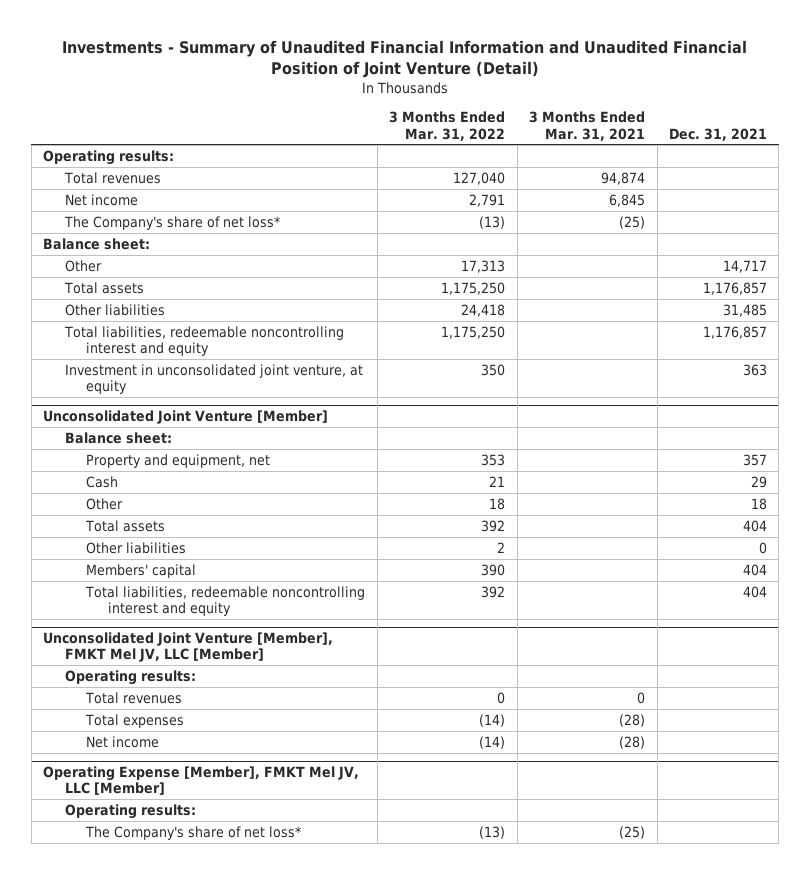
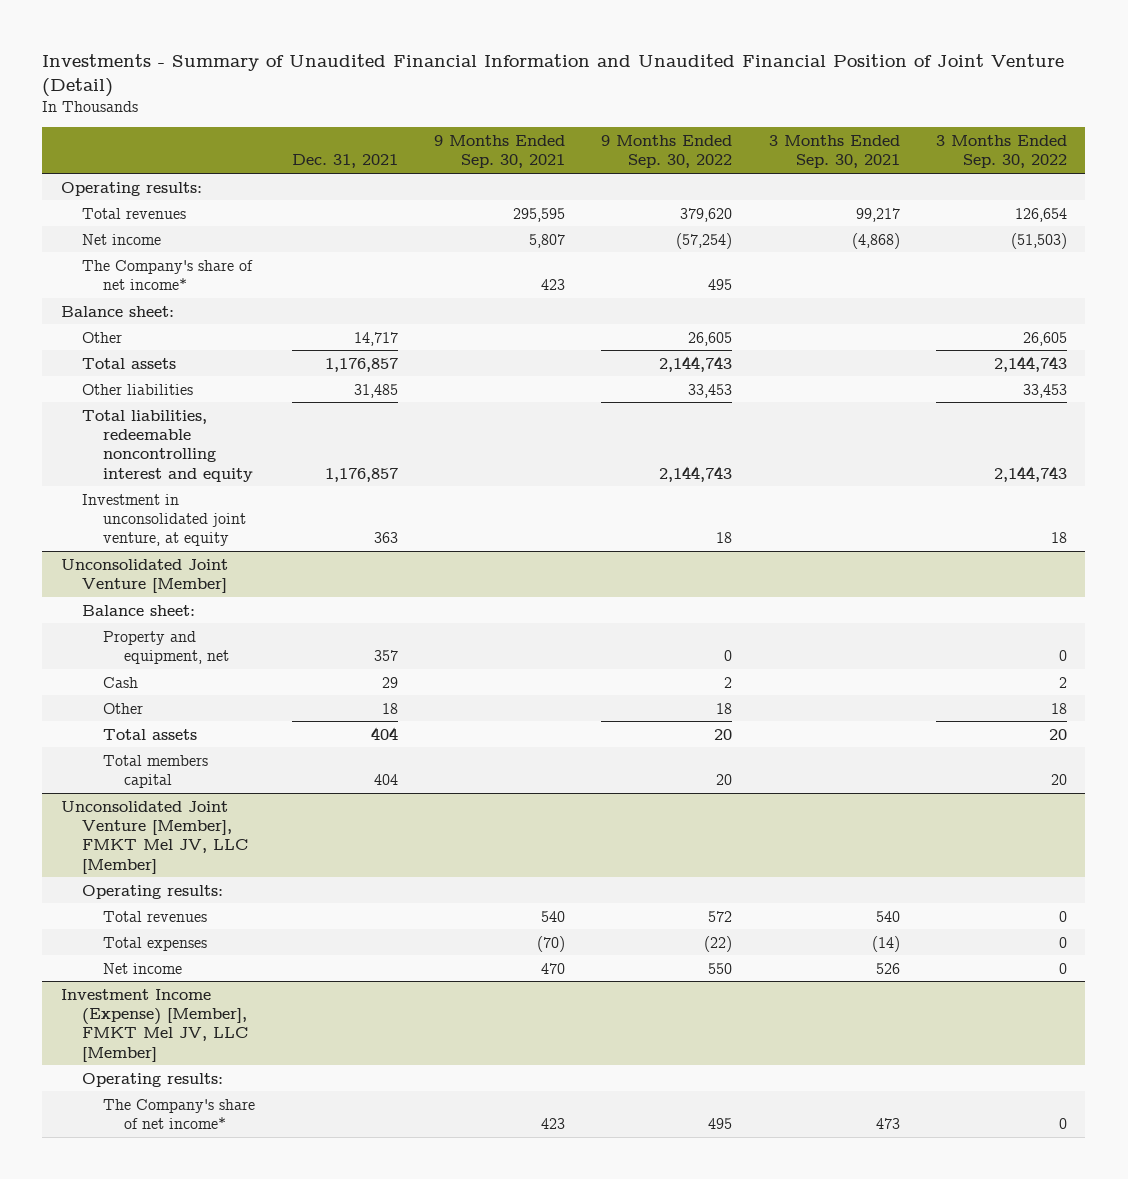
[389,111,506,141] 3 Months Ended Mar. 31, 2022 -> none
[529,111,646,141] 3 Months Ended Mar. 31, 2021 -> none
none -> [433,134,565,169] 9 Months Ended Sep. 30, 2021
none -> [601,134,733,169] 9 Months Ended Sep. 30, 2022
none -> [768,134,900,169] 3 Months Ended Sep. 30, 2021
none -> [936,134,1068,169] 3 Months Ended Sep. 30, 2022
[63,215,280,230] The Company's share of net loss* -> [81,259,253,290] The Company's share of net income*
[86,541,187,554] Other liabilities -> none
[85,585,366,617] Total liabilities, redeemable noncontrolling interest and equity -> none
[86,563,197,578] Members' capital -> [103,754,209,788] Total members capital
[43,765,360,796] Operating Expense [Member], FMKT Mel JV, LLC [Member] -> [60,988,248,1062] Investment Income (Expense) [Member], FMKT Mel JV, LLC [Member]
[85,825,302,840] The Company's share of net loss* -> [103,1098,256,1129] The Company's share of net income*

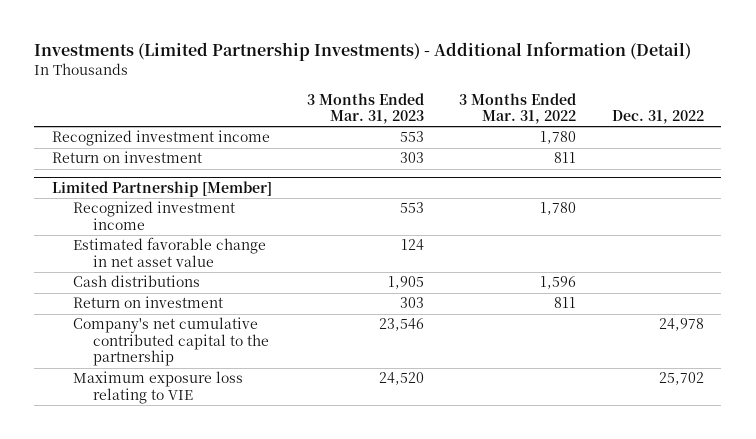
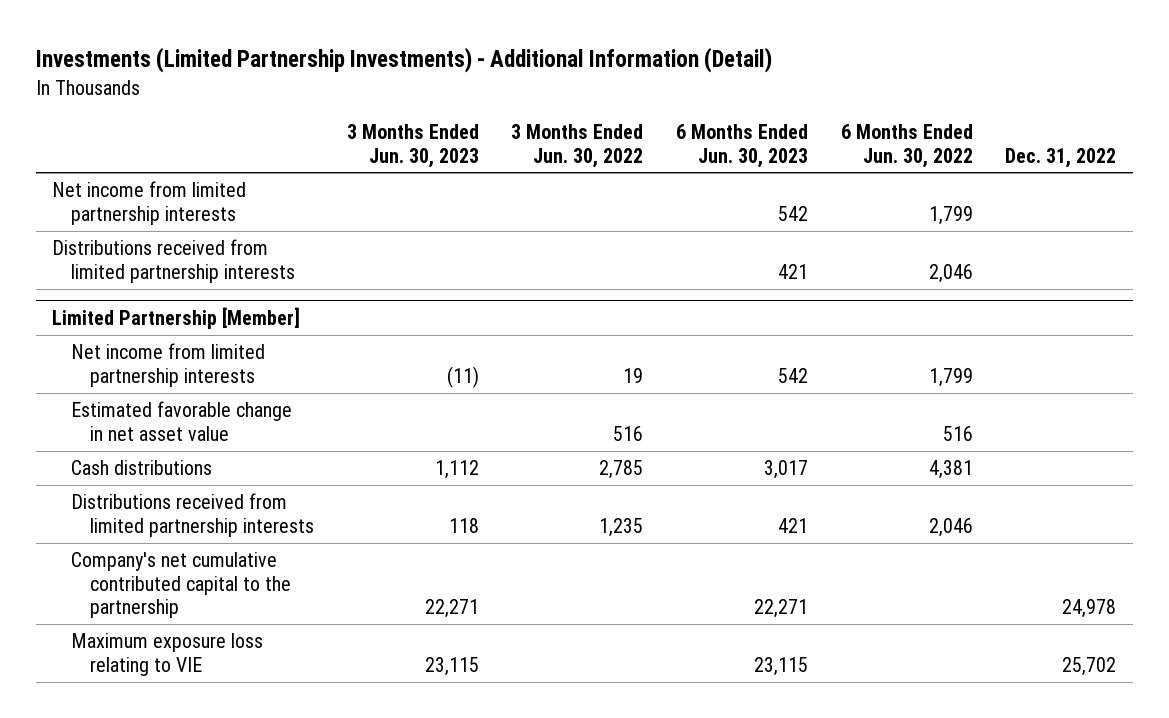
[307,92,425,125] 3 Months Ended Mar. 31, 2023 -> none
[459,92,577,125] 3 Months Ended Mar. 31, 2022 -> none
none -> [346,123,479,168] 3 Months Ended Jun. 30, 2023
none -> [511,123,644,168] 3 Months Ended Jun. 30, 2022
none -> [676,123,809,168] 6 Months Ended Jun. 30, 2023
none -> [840,123,973,168] 6 Months Ended Jun. 30, 2022
[52,130,271,147] Recognized investment income -> [52,181,247,225] Net income from limited partnership interests
[52,151,203,164] Return on investment -> [52,239,296,283] Distributions received from limited partnership interests
[72,201,235,230] Recognized investment income -> [71,343,266,387] Net income from limited partnership interests
[72,296,223,309] Return on investment -> [71,493,315,537] Distributions received from limited partnership interests

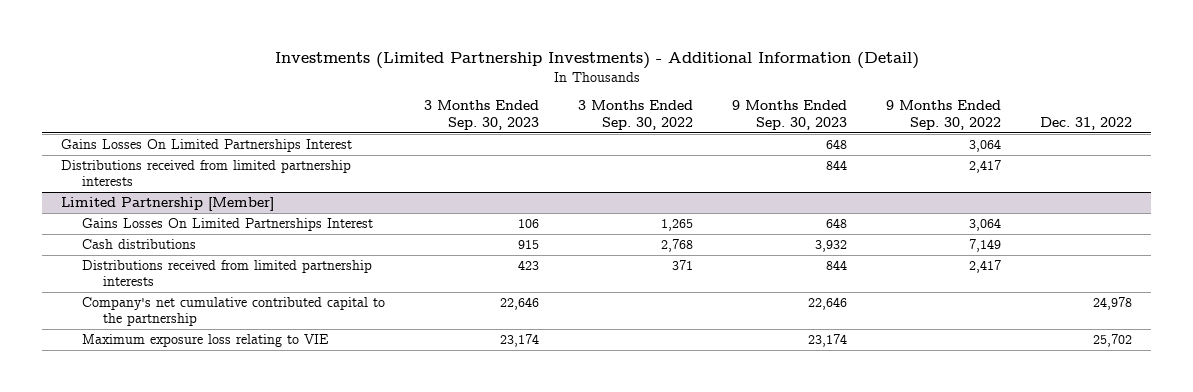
[346,123,479,168] 3 Months Ended Jun. 30, 2023 -> none
[511,123,644,168] 3 Months Ended Jun. 30, 2022 -> none
[676,123,809,168] 6 Months Ended Jun. 30, 2023 -> none
[840,123,973,168] 6 Months Ended Jun. 30, 2022 -> none
none -> [423,100,539,130] 3 Months Ended Sep. 30, 2023
none -> [577,100,693,130] 3 Months Ended Sep. 30, 2022
none -> [731,100,847,130] 9 Months Ended Sep. 30, 2023
none -> [885,100,1001,130] 9 Months Ended Sep. 30, 2022
[52,181,247,225] Net income from limited partnership interests -> [61,139,353,153] Gains Losses On Limited Partnerships Interest
[71,401,293,441] Estimated favorable change in net asset value -> none
[71,343,266,387] Net income from limited partnership interests -> [82,218,374,232] Gains Losses On Limited Partnerships Interest

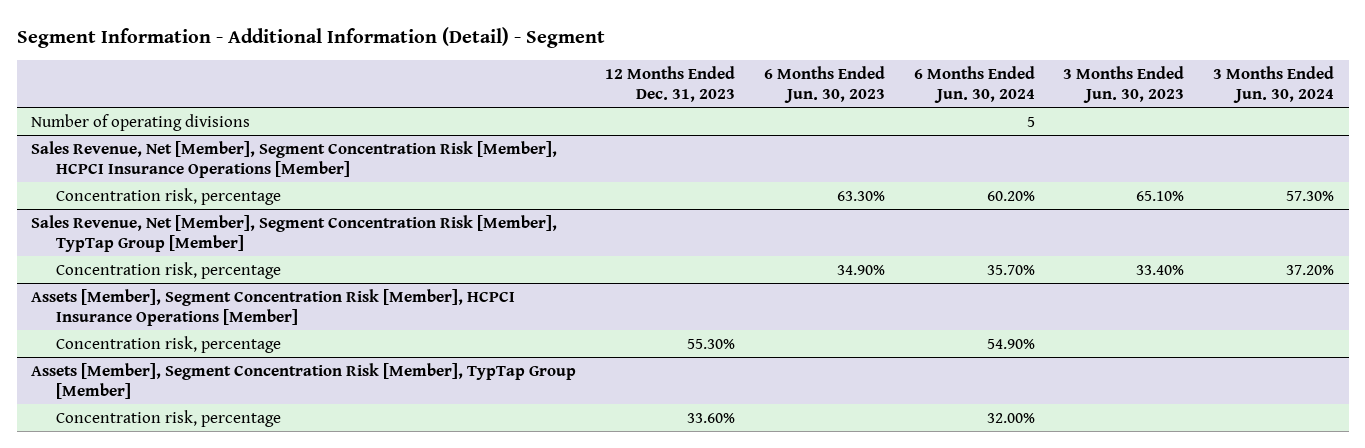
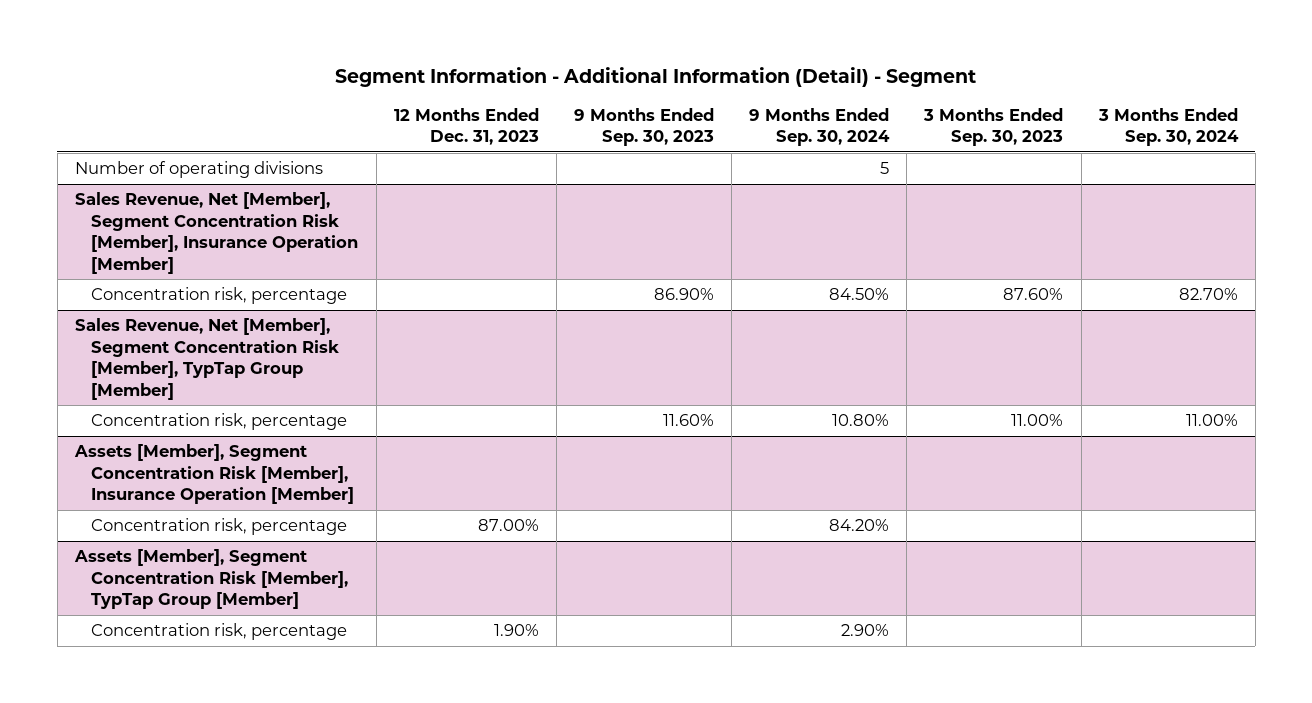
[763,66,885,104] 6 Months Ended Jun. 30, 2023 -> none
[913,66,1035,104] 6 Months Ended Jun. 30, 2024 -> none
[1063,66,1185,104] 3 Months Ended Jun. 30, 2023 -> none
[1213,66,1335,104] 3 Months Ended Jun. 30, 2024 -> none
none -> [573,107,714,147] 9 Months Ended Sep. 30, 2023
none -> [749,107,891,147] 9 Months Ended Sep. 30, 2024
none -> [923,107,1064,147] 3 Months Ended Sep. 30, 2023
none -> [1097,107,1239,147] 3 Months Ended Sep. 30, 2024
[31,140,558,178] Sales Revenue, Net [Member], Segment Concentration Risk [Member], HCPCI Insurance Operations [Member] -> [74,192,359,274] Sales Revenue, Net [Member], Segment Concentration Risk [Member], Insurance Operation [Member]
[31,288,516,326] Assets [Member], Segment Concentration Risk [Member], HCPCI Insurance Operations [Member] -> [73,444,355,505] Assets [Member], Segment Concentration Risk [Member], Insurance Operation [Member]
[686,338,735,349] 55.30% -> [477,519,539,532] 87.00%
[686,412,735,423] 33.60% -> [493,624,539,637] 1.90%

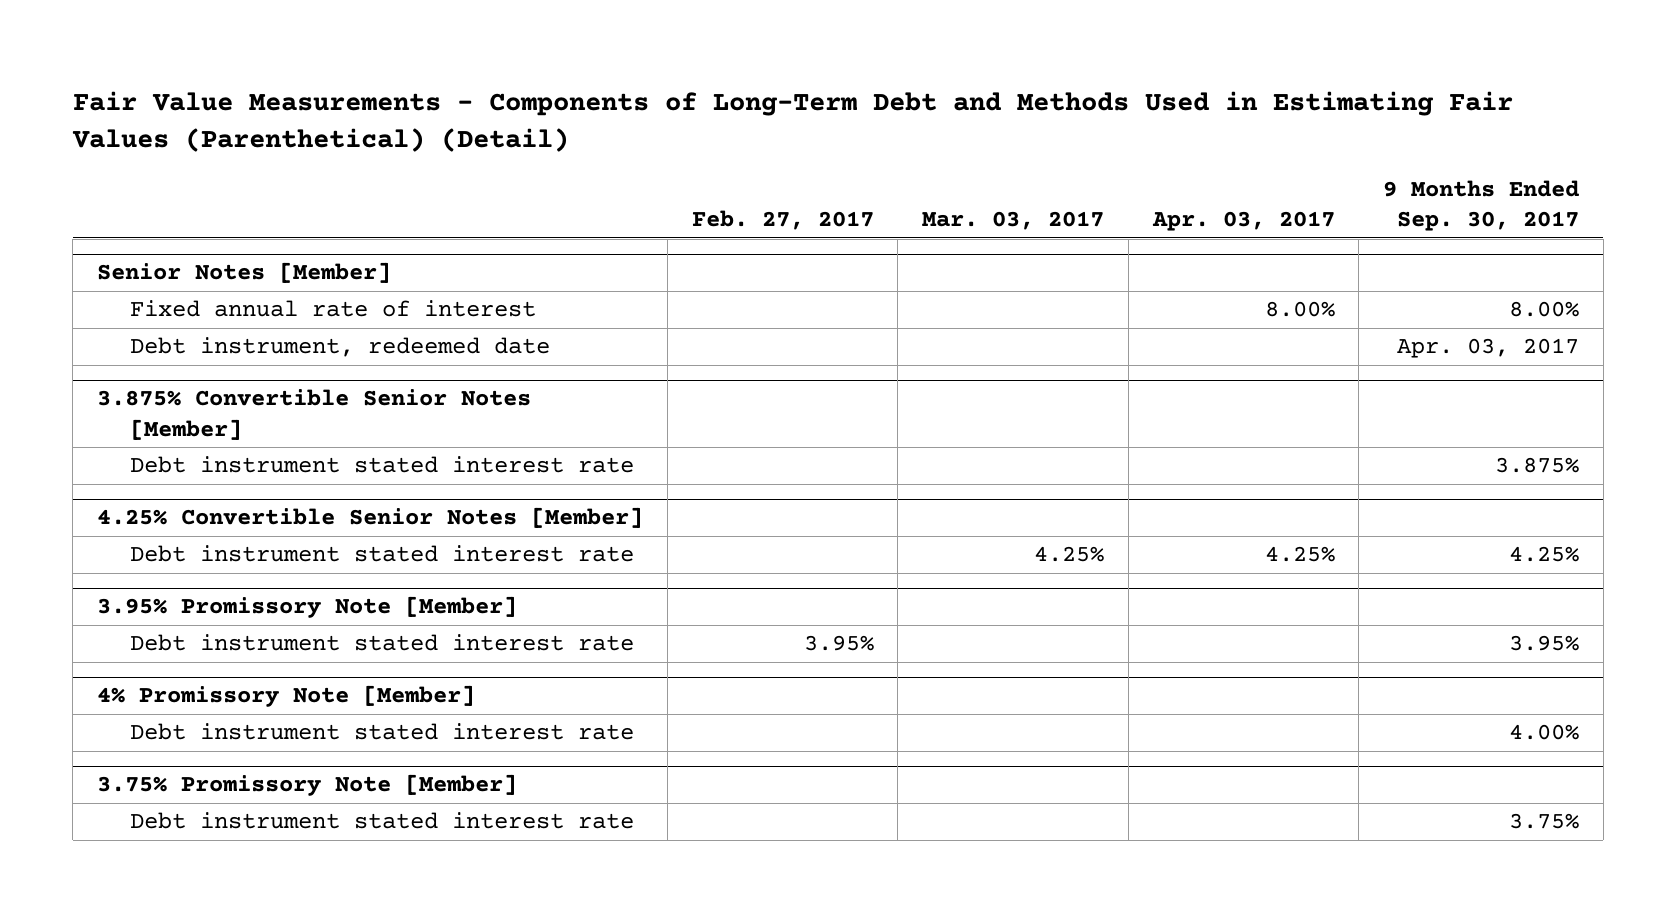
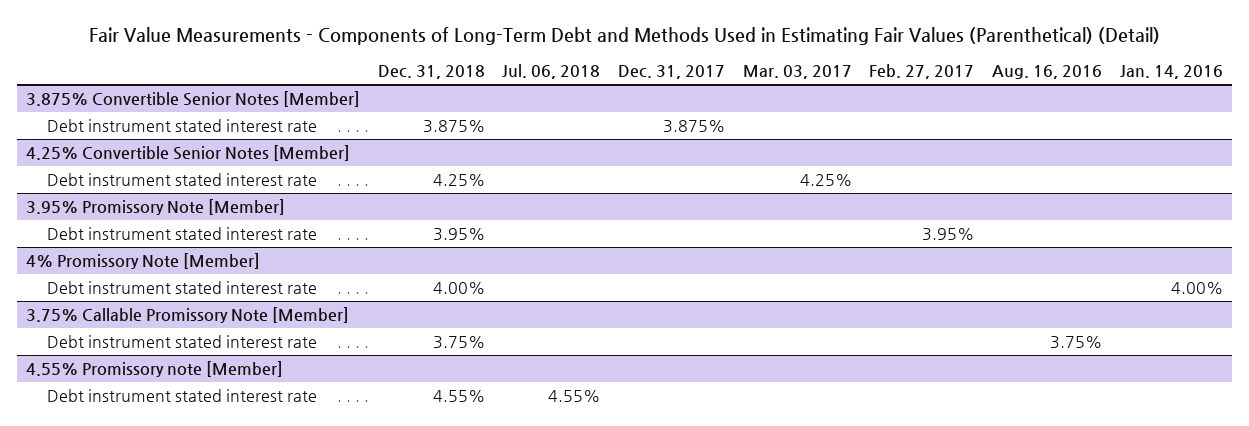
[1151,211,1335,232] Apr. 03, 2017 -> none
[1383,180,1580,232] 9 Months Ended Sep. 30, 2017 -> none
none -> [377,65,485,80] Dec. 31, 2018
none -> [502,64,601,80] Jul. 06, 2018
none -> [618,65,726,80] Dec. 31, 2017
none -> [992,65,1103,80] Aug. 16, 2016
none -> [1119,65,1223,80] Jan. 14, 2016
[97,262,392,284] Senior Notes [Member] -> none
[130,300,537,318] Fixed annual rate of interest -> none
[130,337,551,358] Debt instrument, redeemed date -> none
[97,774,518,797] 3.75% Promissory Note [Member] -> [26,307,350,324] 3.75% Callable Promissory Note [Member]
none -> [26,361,284,378] 4.55% Promissory note [Member]
none -> [46,389,317,403] Debt instrument stated interest rate

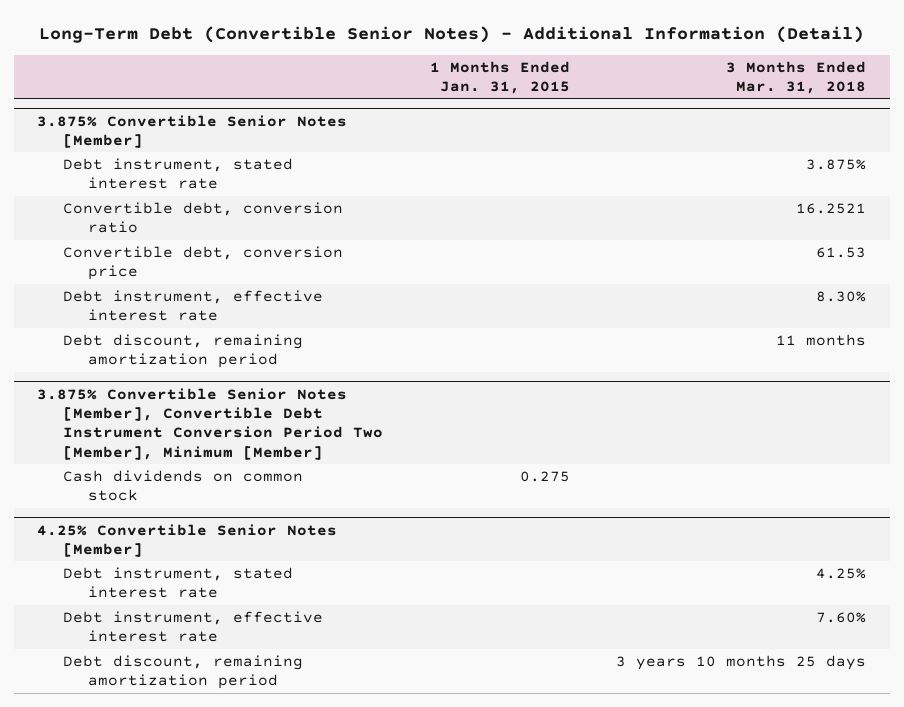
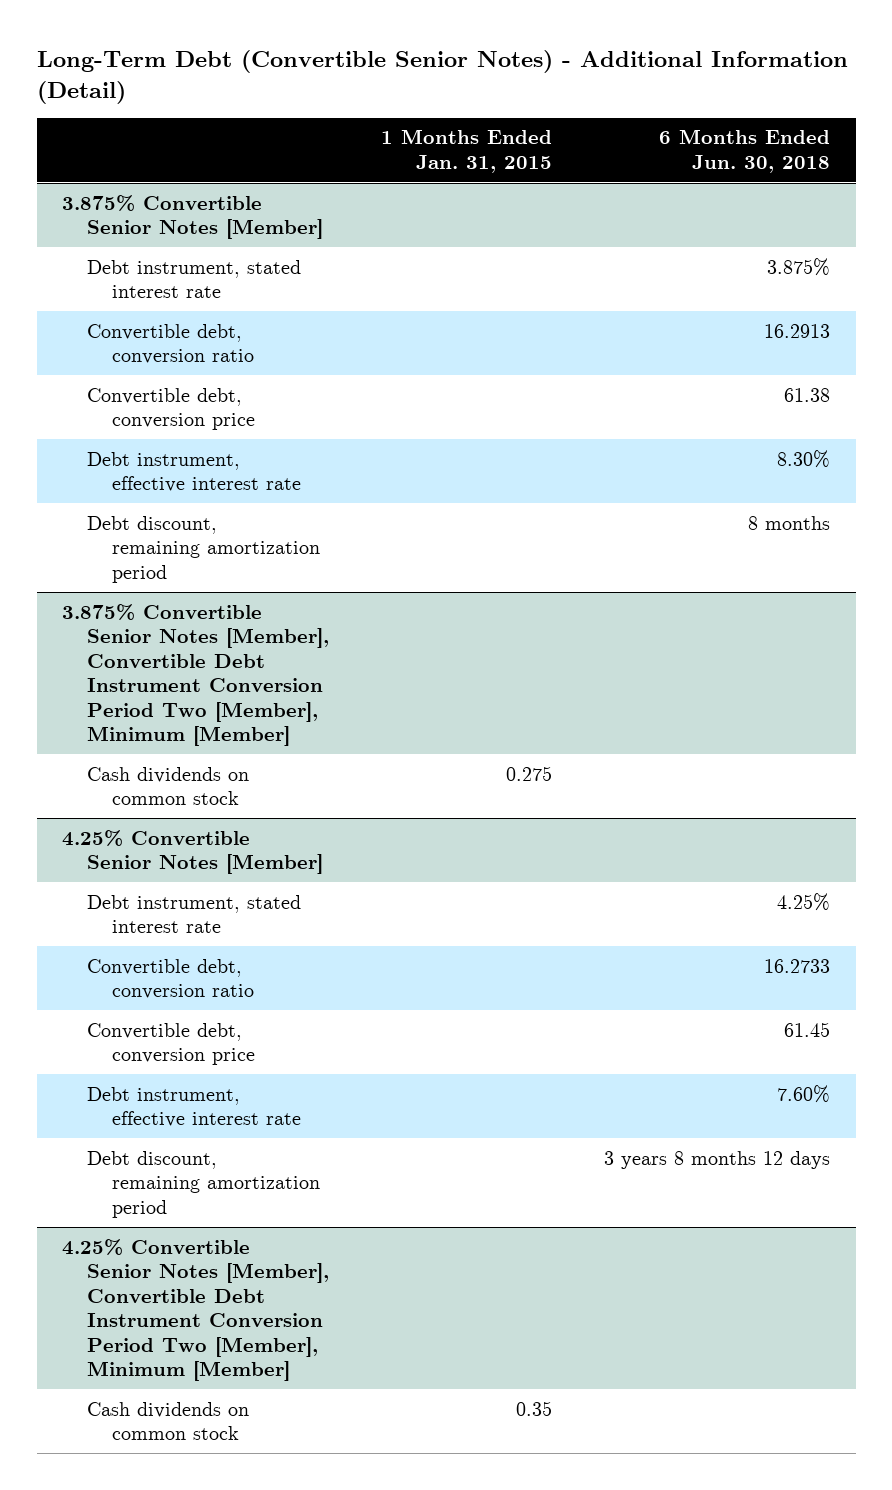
[726,60,867,94] 3 Months Ended Mar. 31, 2018 -> none
none -> [658,129,830,173] 6 Months Ended Jun. 30, 2018
none -> [87,958,254,1000] Convertible debt, conversion ratio
none -> [87,1022,255,1066] Convertible debt, conversion price
none -> [62,1238,330,1382] 4.25% Convertible Senior Notes [Member], Convertible Debt Instrument Conversion Period Two [Member], Minimum [Member]
none -> [87,1401,250,1441] Cash dividends on common stock

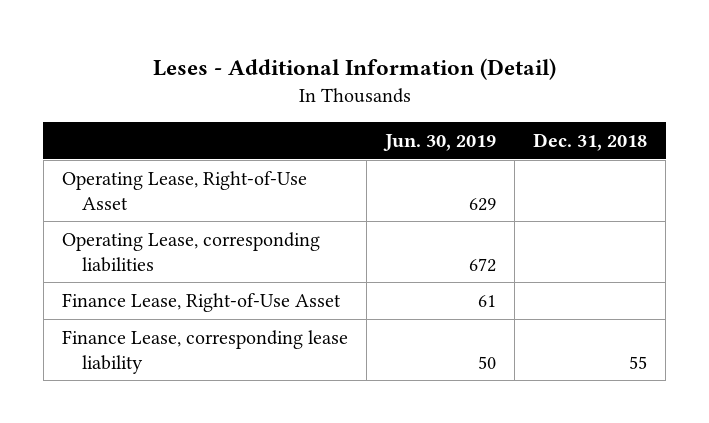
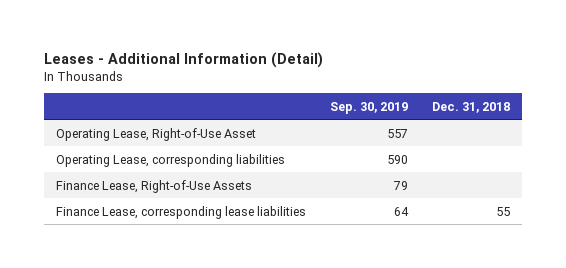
[152,57,556,80] Leses - Additional Information (Detail) -> [43,51,323,68] Leases - Additional Information (Detail)
[383,133,497,151] Jun. 30, 2019 -> none
none -> [330,101,409,114] Sep. 30, 2019
[61,292,341,312] Finance Lease, Right-of-Use Asset -> [56,179,253,193] Finance Lease, Right-of-Use Assets
[61,329,348,374] Finance Lease, corresponding lease liability -> [56,205,307,219] Finance Lease, corresponding lease liabilities

